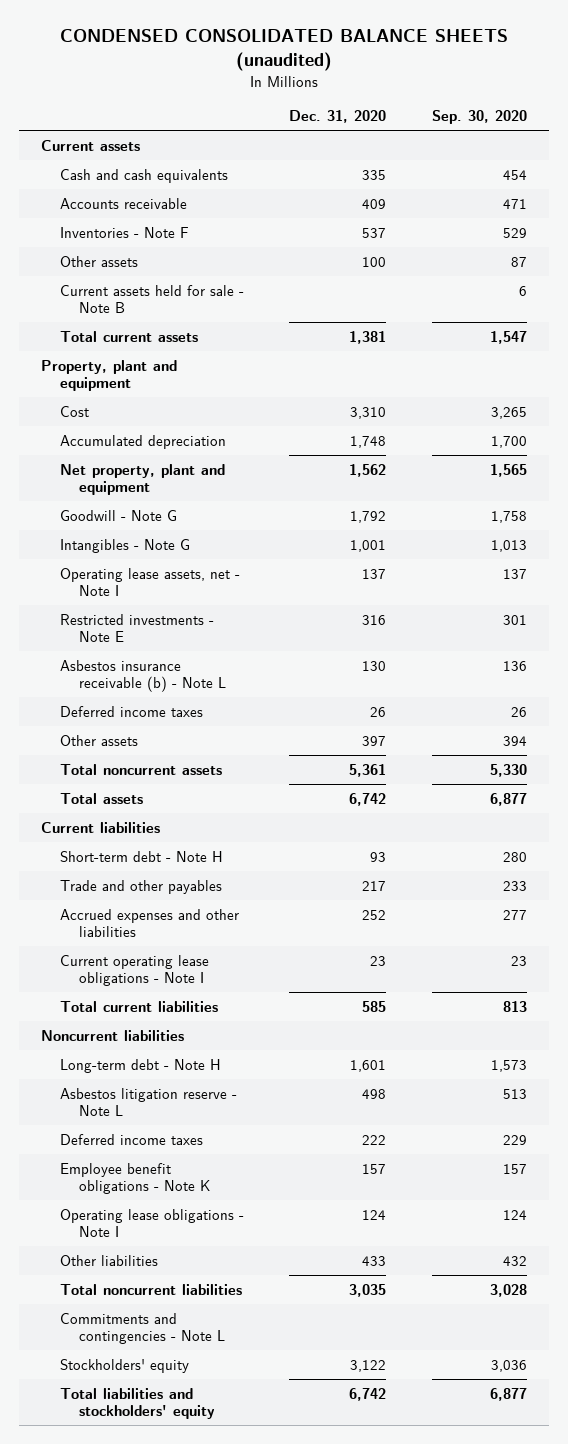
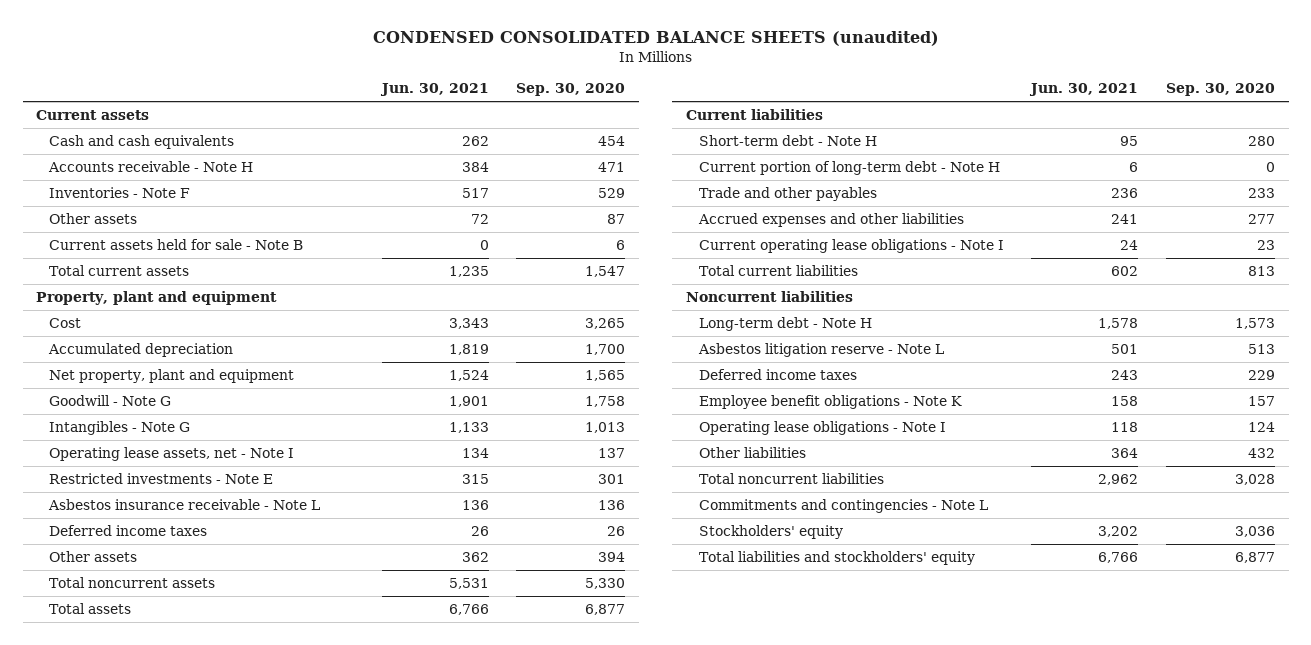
[289,110,387,124] Dec. 31, 2020 -> none
none -> [379,82,489,96] Jun. 30, 2021
[59,197,187,209] Accounts receivable -> [47,160,253,172] Accounts receivable - Note H
[59,659,226,693] Asbestos insurance receivable (b) - Note L -> [47,498,320,510] Asbestos insurance receivable - Note L
none -> [698,160,1000,175] Current portion of long-term debt - Note H

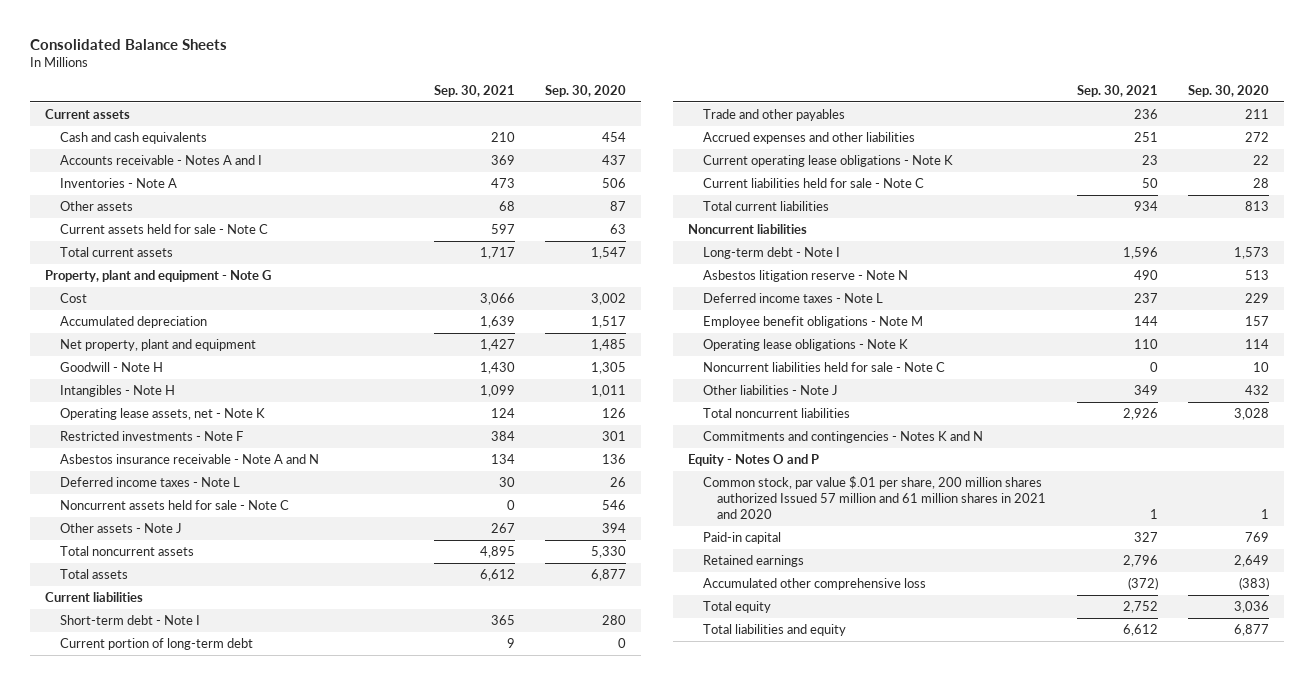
[372,31,939,47] CONDENSED CONSOLIDATED BALANCE SHEETS (unaudited) -> [30,38,228,50] Consolidated Balance Sheets
[379,82,489,96] Jun. 30, 2021 -> none
none -> [433,85,515,98] Sep. 30, 2021
[47,160,253,172] Accounts receivable - Note H -> [59,154,262,165] Accounts receivable - Notes A and I
[598,161,626,172] 471 -> [602,154,627,165] 437
[48,186,190,198] Inventories - Note F -> [59,177,177,188] Inventories - Note A
[598,187,626,198] 529 -> [602,177,627,188] 506
[48,238,303,250] Current assets held for sale - Note B -> [59,223,268,234] Current assets held for sale - Note C
[616,239,626,250] 6 -> [610,223,627,234] 63
[36,290,278,305] Property, plant and equipment -> [45,269,272,282] Property, plant and equipment - Note G
[585,317,626,329] 3,265 -> [591,292,627,305] 3,002
[585,343,626,355] 1,700 -> [591,315,627,328] 1,517
[585,369,626,381] 1,565 -> [591,338,627,351] 1,485
[48,394,171,406] Goodwill - Note G -> [59,361,163,372] Goodwill - Note H
[585,395,626,407] 1,758 -> [591,361,627,374] 1,305
[48,420,190,435] Intangibles - Note G -> [59,384,175,397] Intangibles - Note H
[585,421,626,433] 1,013 -> [591,384,627,397] 1,011
[48,446,294,461] Operating lease assets, net - Note I -> [59,407,265,420] Operating lease assets, net - Note K
[598,447,626,458] 137 -> [602,407,627,418] 126
[48,472,273,484] Restricted investments - Note E -> [59,430,243,441] Restricted investments - Note F
[47,498,320,510] Asbestos insurance receivable - Note L -> [59,453,319,464] Asbestos insurance receivable - Note A and N
[48,524,207,536] Deferred income taxes -> [59,476,240,487] Deferred income taxes - Note L
none -> [59,499,289,510] Noncurrent assets held for sale - Note C
[48,550,137,562] Other assets -> [59,522,182,533] Other assets - Note J
[698,134,877,146] Short-term debt - Note H -> [59,614,200,625] Short-term debt - Note I
[698,160,1000,175] Current portion of long-term debt - Note H -> [59,637,253,650] Current portion of long-term debt
[1247,187,1275,198] 233 -> [1245,108,1270,119] 211
[1247,213,1275,224] 277 -> [1245,131,1270,142] 272
[698,238,1004,253] Current operating lease obligations - Note I -> [702,154,953,167] Current operating lease obligations - Note K
[1256,239,1275,250] 23 -> [1253,154,1270,165] 22
none -> [702,177,924,188] Current liabilities held for sale - Note C
[698,316,872,331] Long-term debt - Note H -> [702,246,840,259] Long-term debt - Note I
[697,342,944,357] Asbestos litigation reserve - Note L -> [702,269,908,282] Asbestos litigation reserve - Note N
[698,368,857,380] Deferred income taxes -> [702,292,883,303] Deferred income taxes - Note L
[698,394,962,409] Employee benefit obligations - Note K -> [702,315,923,328] Employee benefit obligations - Note M
[698,420,946,435] Operating lease obligations - Note I -> [702,338,908,351] Operating lease obligations - Note K
[1247,421,1275,432] 124 -> [1245,338,1270,349] 114
none -> [702,361,945,372] Noncurrent liabilities held for sale - Note C
[698,446,806,458] Other liabilities -> [702,384,838,395] Other liabilities - Note J
[698,498,988,513] Commitments and contingencies - Note L -> [702,430,983,443] Commitments and contingencies - Notes K and N
none -> [688,453,820,466] Equity - Notes O and P
none -> [702,475,1047,520] Common stock, par value $.01 per share, 200 million shares authorized Issued 57 million and 61 million shares in 2021 and 2020
none -> [702,531,781,544] Paid-in capital
none -> [702,554,804,567] Retained earnings
none -> [702,577,926,590] Accumulated other comprehensive loss
[698,524,843,539] Stockholders' equity -> [702,600,771,613] Total equity
[698,550,975,565] Total liabilities and stockholders' equity -> [702,623,846,636] Total liabilities and equity

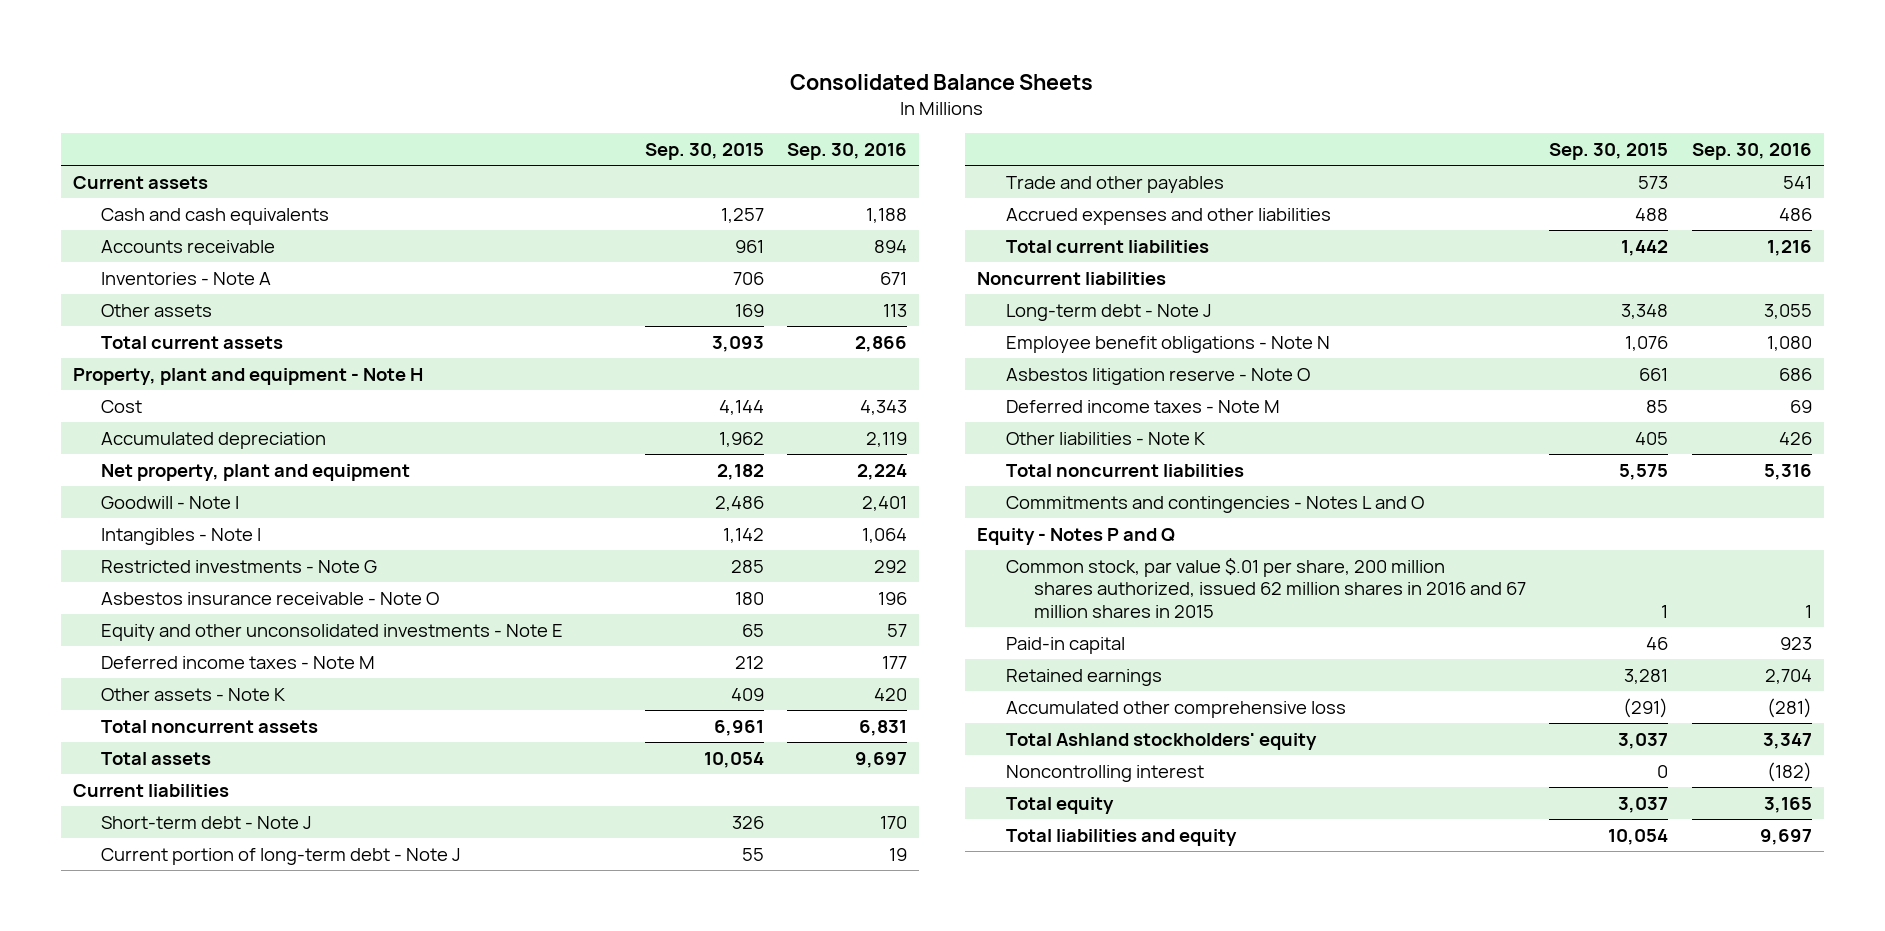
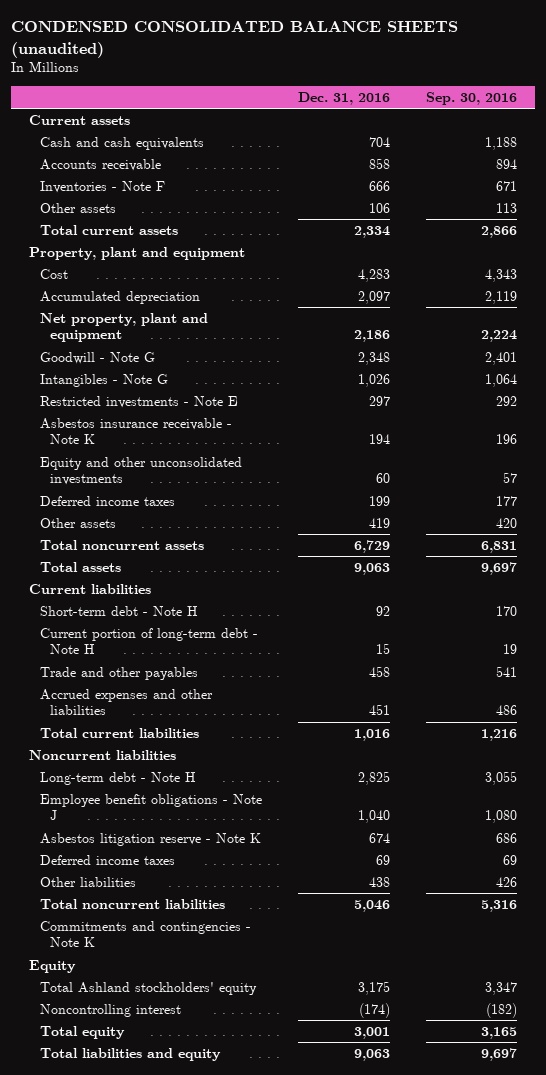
[790,73,1094,90] Consolidated Balance Sheets -> [11,21,459,58] CONDENSED CONSOLIDATED BALANCE SHEETS (unaudited)
[644,142,764,160] Sep. 30, 2015 -> none
none -> [297,91,390,105] Dec. 31, 2016
[100,271,271,285] Inventories - Note A -> [39,180,165,193] Inventories - Note F
[72,367,423,385] Property, plant and equipment - Note H -> [29,246,246,260] Property, plant and equipment
[100,495,239,509] Goodwill - Note I -> [39,351,155,364] Goodwill - Note G
[100,527,261,545] Intangibles - Note I -> [39,373,168,387] Intangibles - Note G
[100,559,377,573] Restricted investments - Note G -> [39,395,238,408] Restricted investments - Note E
[100,591,439,605] Asbestos insurance receivable - Note O -> [39,417,232,445] Asbestos insurance receivable - Note K
[100,623,563,641] Equity and other unconsolidated investments - Note E -> [39,456,242,486] Equity and other unconsolidated investments
[100,655,375,669] Deferred income taxes - Note M -> [39,495,175,506] Deferred income taxes
[100,687,285,701] Other assets - Note K -> [39,517,116,528] Other assets
[100,815,312,829] Short-term debt - Note J -> [39,605,198,616] Short-term debt - Note H
[100,847,461,865] Current portion of long-term debt - Note J -> [39,627,258,655] Current portion of long-term debt - Note H
[1005,303,1212,321] Long-term debt - Note J -> [39,771,196,785] Long-term debt - Note H
[1005,335,1330,353] Employee benefit obligations - Note N -> [39,793,262,821] Employee benefit obligations - Note J
[1005,367,1310,385] Asbestos litigation reserve - Note O -> [39,832,261,846] Asbestos litigation reserve - Note K
[1005,399,1280,413] Deferred income taxes - Note M -> [39,854,175,865] Deferred income taxes
[1005,431,1205,445] Other liabilities - Note K -> [39,876,136,887] Other liabilities
[1005,557,1526,619] Common stock, par value $.01 per share, 200 million shares authorized, issued 62 million shares in 2016 and 67 million shares in 2015 -> none
[1005,636,1125,654] Paid-in capital -> none
[1005,668,1162,686] Retained earnings -> none
[1005,700,1346,718] Accumulated other comprehensive loss -> none
[1005,495,1424,513] Commitments and contingencies - Notes L and O -> [39,920,251,948] Commitments and contingencies - Note K
[977,527,1176,545] Equity - Notes P and Q -> [29,959,77,973] Equity

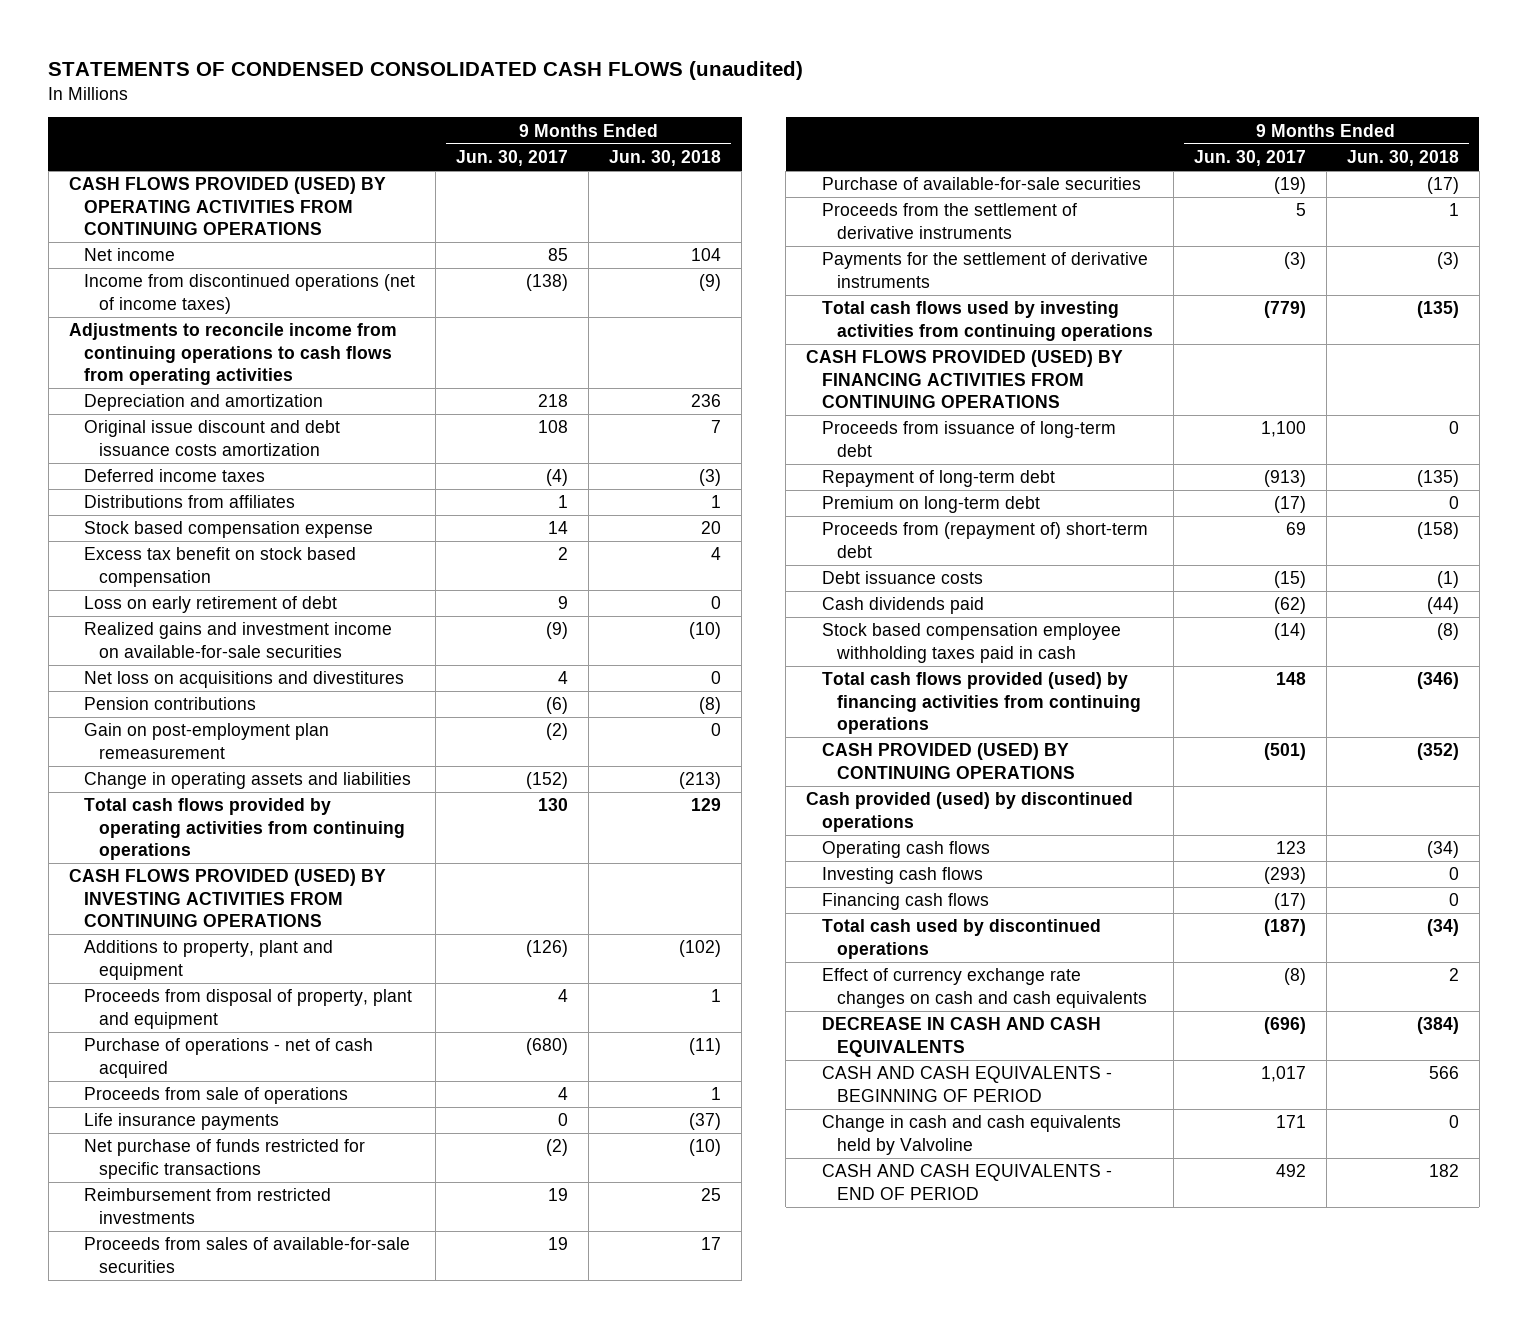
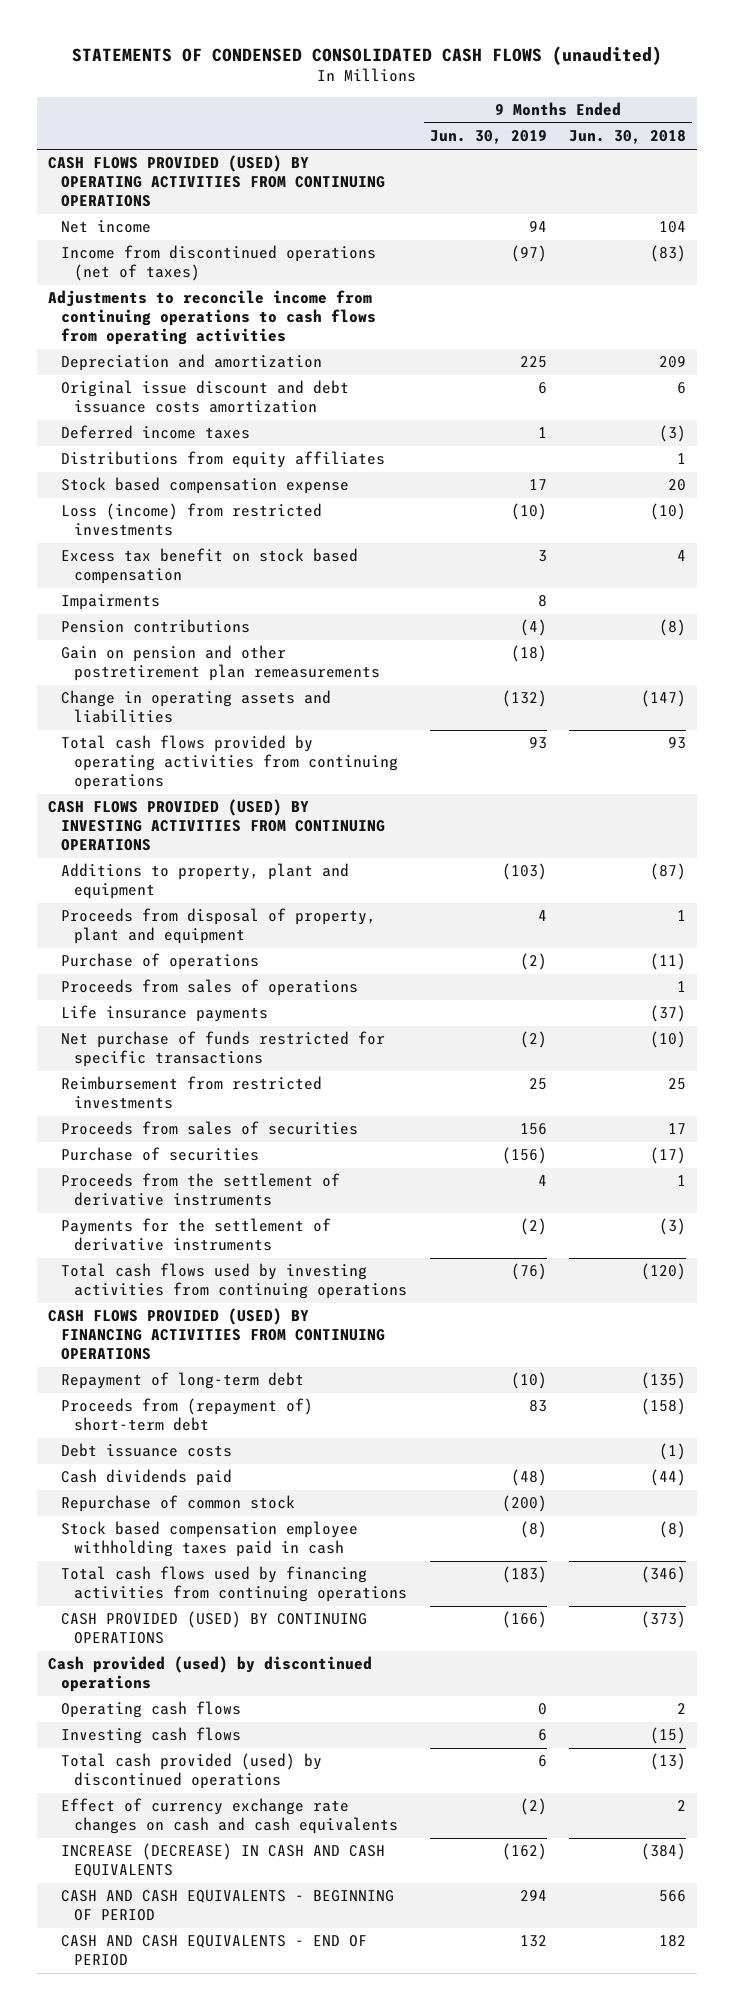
[456,150,569,167] Jun. 30, 2017 -> none
none -> [429,130,547,145] Jun. 30, 2019
[84,274,416,314] Income from discontinued operations (net of income taxes) -> [61,245,377,282] Income from discontinued operations (net of taxes)
[699,274,722,292] (9) -> [650,245,687,263] (83)
[691,394,722,408] 236 -> [659,356,687,369] 209
[711,420,722,434] 7 -> [677,382,687,395] 6
[84,495,296,509] Distributions from affiliates -> [61,451,386,469] Distributions from equity affiliates
none -> [61,503,323,537] Loss (income) from restricted investments
[84,596,338,614] Loss on early retirement of debt -> none
[84,622,393,658] Realized gains and investment income on available-for-sale securities -> none
[84,671,405,689] Net loss on acquisitions and divestitures -> none
none -> [61,594,161,611] Impairments
[84,723,330,759] Gain on post-employment plan remeasurement -> none
none -> [61,645,381,682] Gain on pension and other postretirement plan remeasurements
[679,772,722,790] (213) -> [641,690,687,708] (147)
[691,798,722,812] 129 -> [668,737,687,750] 93
[679,940,722,958] (102) -> [650,863,687,881] (87)
[84,1038,374,1078] Purchase of operations - net of cash acquired -> [61,953,260,971] Purchase of operations
[84,1087,349,1105] Proceeds from sale of operations -> [61,979,359,997] Proceeds from sales of operations
[84,1237,411,1273] Proceeds from sales of available-for-sale securities -> [61,1121,359,1136] Proceeds from sales of securities
[821,177,1141,191] Purchase of available-for-sale securities -> [61,1147,260,1162] Purchase of securities
[1416,301,1459,319] (135) -> [641,1263,687,1281] (120)
[821,421,1116,457] Proceeds from issuance of long-term debt -> none
[821,496,1040,514] Premium on long-term debt -> none
none -> [61,1495,296,1513] Repurchase of common stock
[821,672,1141,734] Total cash flows provided (used) by financing activities from continuing operations -> [61,1566,408,1603] Total cash flows used by financing activities from continuing operations
[1416,743,1459,761] (352) -> [641,1611,687,1629] (373)
[821,893,989,911] Financing cash flows -> none
[1426,841,1459,859] (34) -> [677,1703,687,1715] 2
[1448,867,1459,881] 0 -> [650,1727,687,1745] (15)
[821,919,1101,959] Total cash used by discontinued operations -> [61,1753,323,1790] Total cash provided (used) by discontinued operations
[1426,919,1459,937] (34) -> [650,1753,687,1771] (13)
[821,1017,1101,1057] DECREASE IN CASH AND CASH EQUIVALENTS -> [61,1843,386,1878] INCREASE (DECREASE) IN CASH AND CASH EQUIVALENTS
[821,1115,1121,1155] Change in cash and cash equivalents held by Valvoline -> none

